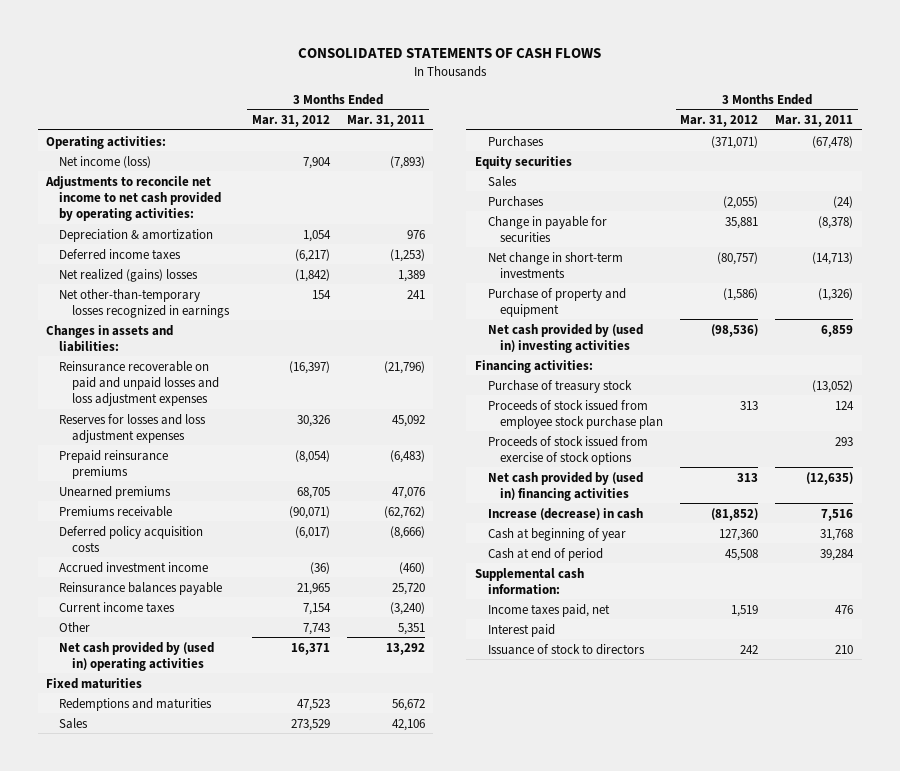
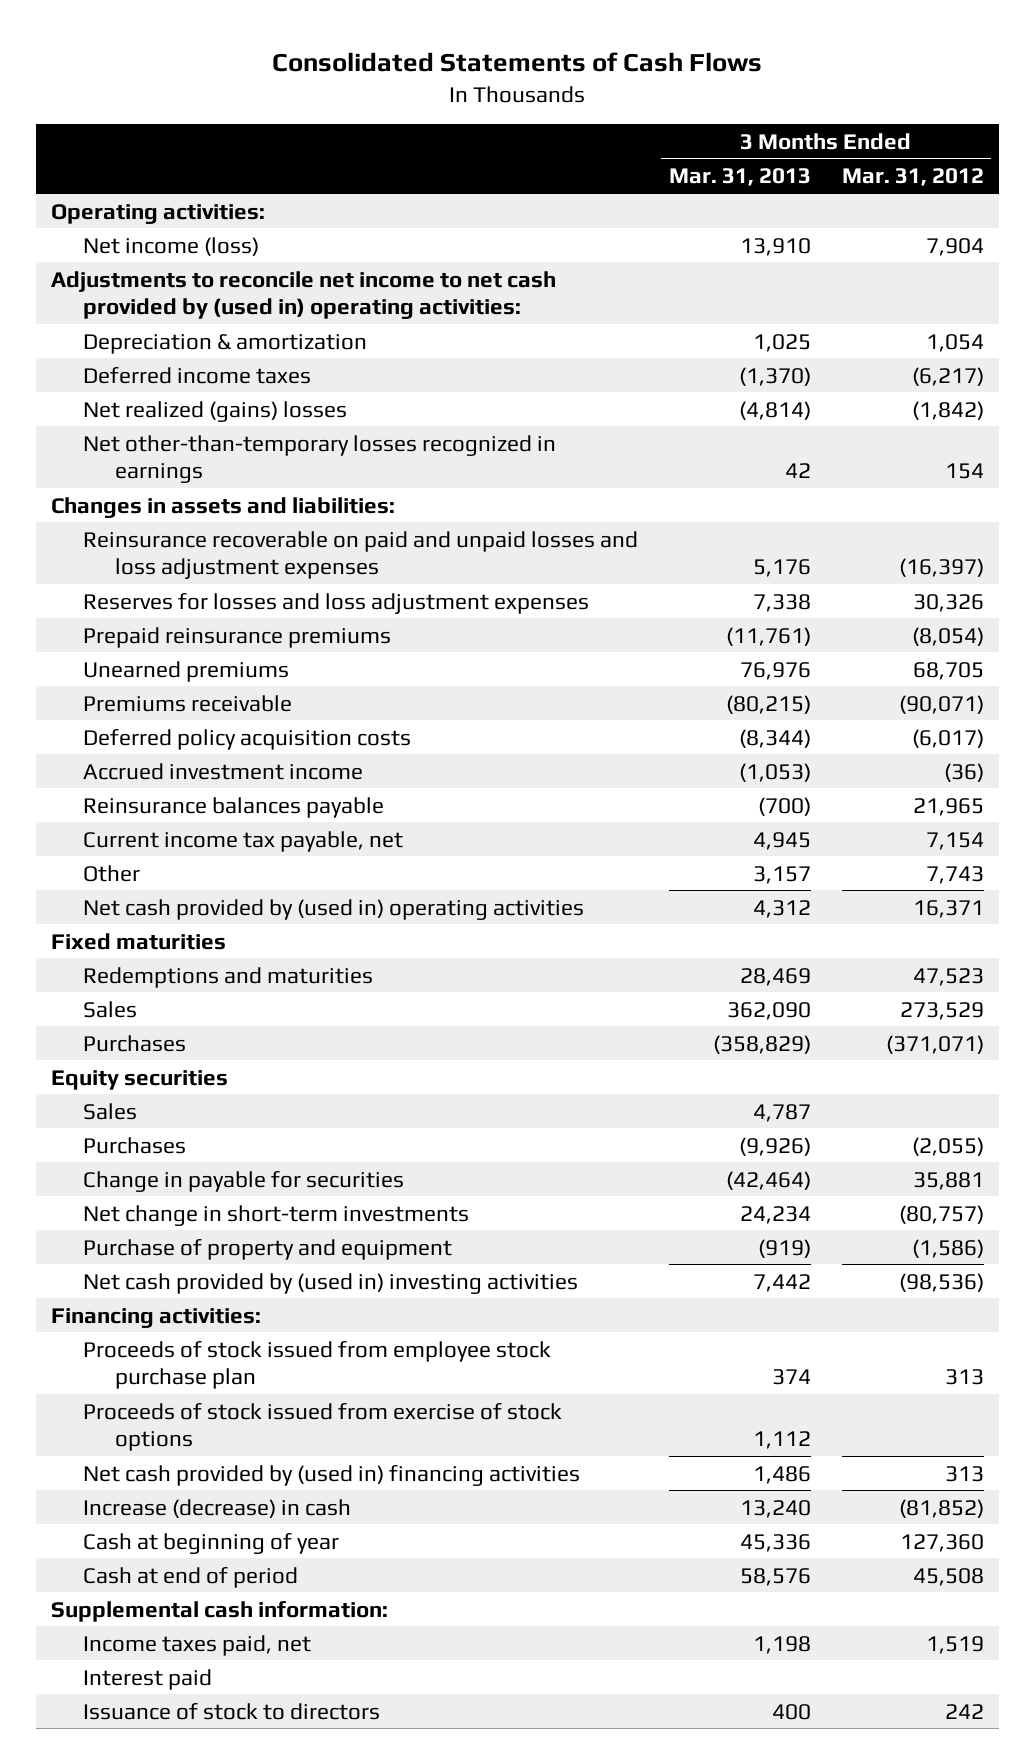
[297,48,601,59] CONSOLIDATED STATEMENTS OF CASH FLOWS -> [272,52,763,73] Consolidated Statements of Cash Flows
[346,115,425,128] Mar. 31, 2011 -> none
none -> [668,168,811,187] Mar. 31, 2013
[45,175,221,221] Adjustments to reconcile net income to net cash provided by operating activities: -> [51,270,557,319] Adjustments to reconcile net income to net cash provided by (used in) operating activities:
[58,601,175,613] Current income taxes -> [83,830,404,852] Current income tax payable, net
[487,379,632,393] Purchase of treasury stock -> none

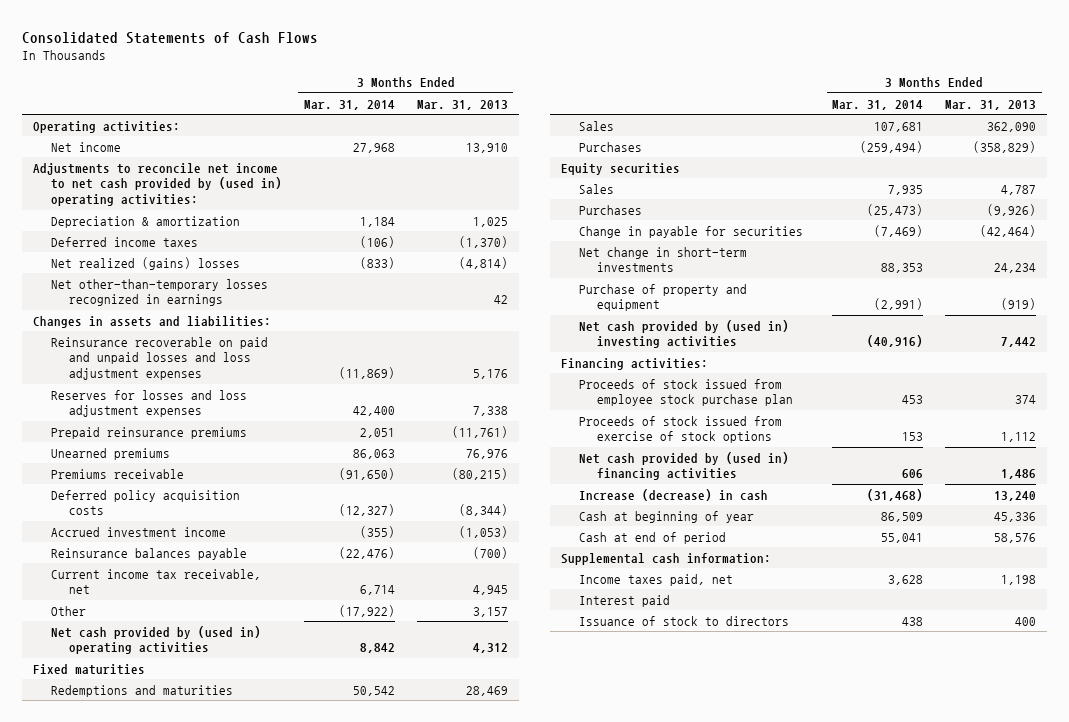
[841,168,984,187] Mar. 31, 2012 -> none
none -> [303,99,395,110] Mar. 31, 2014
[83,236,260,256] Net income (loss) -> [50,141,121,152] Net income
[83,830,404,852] Current income tax payable, net -> [50,568,261,595] Current income tax receivable, net

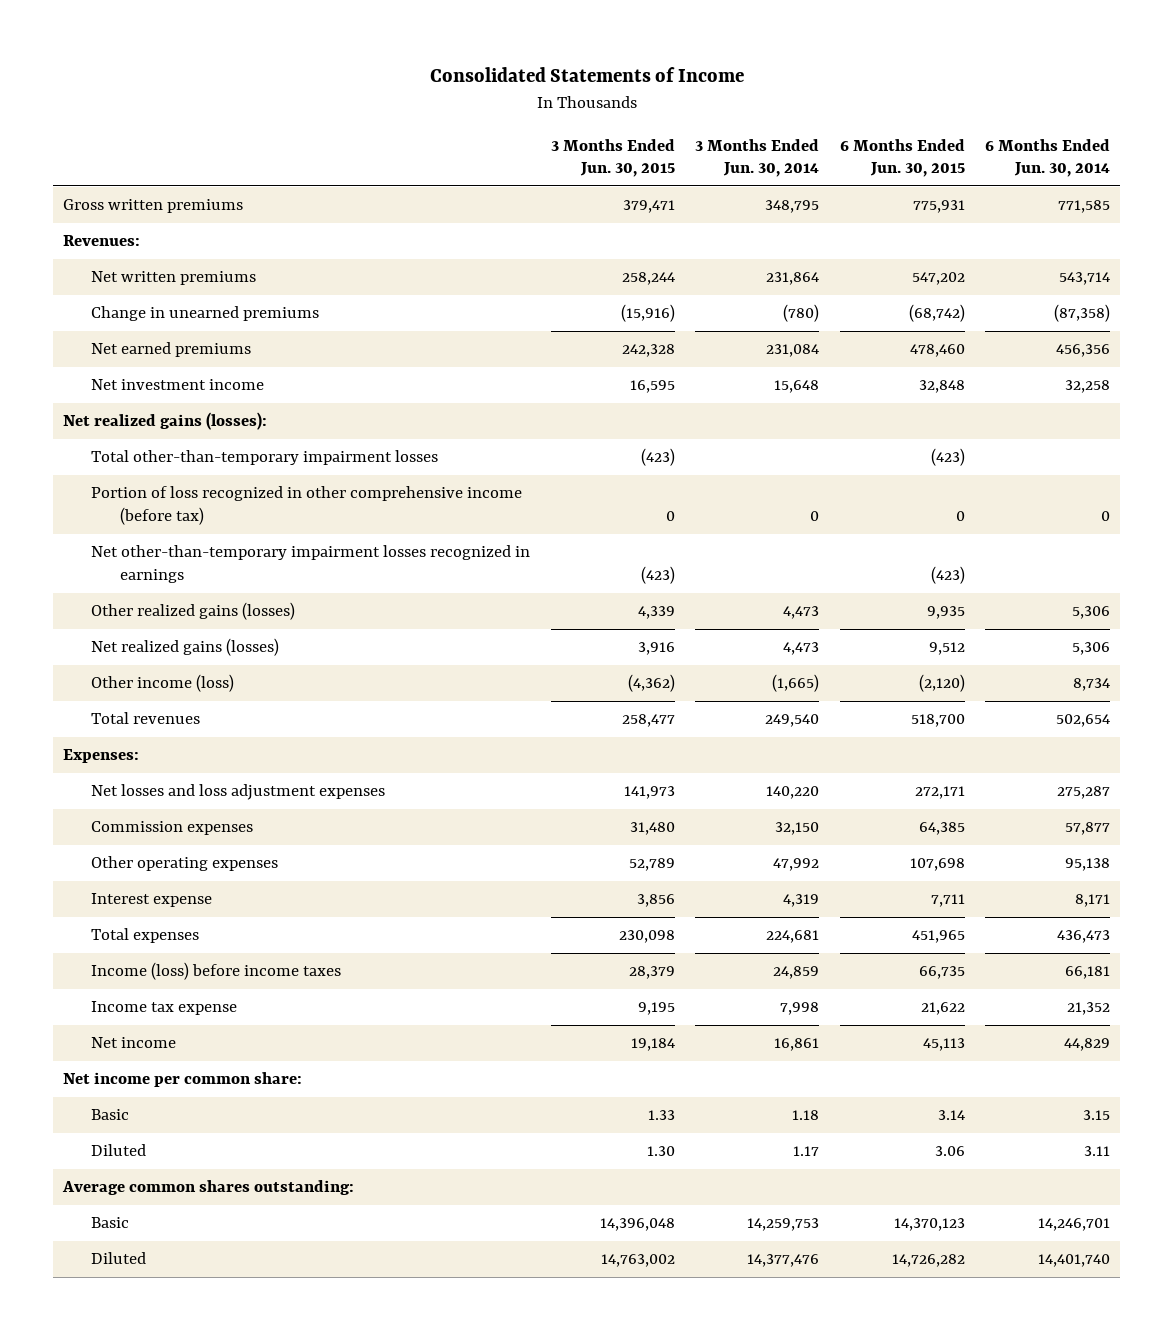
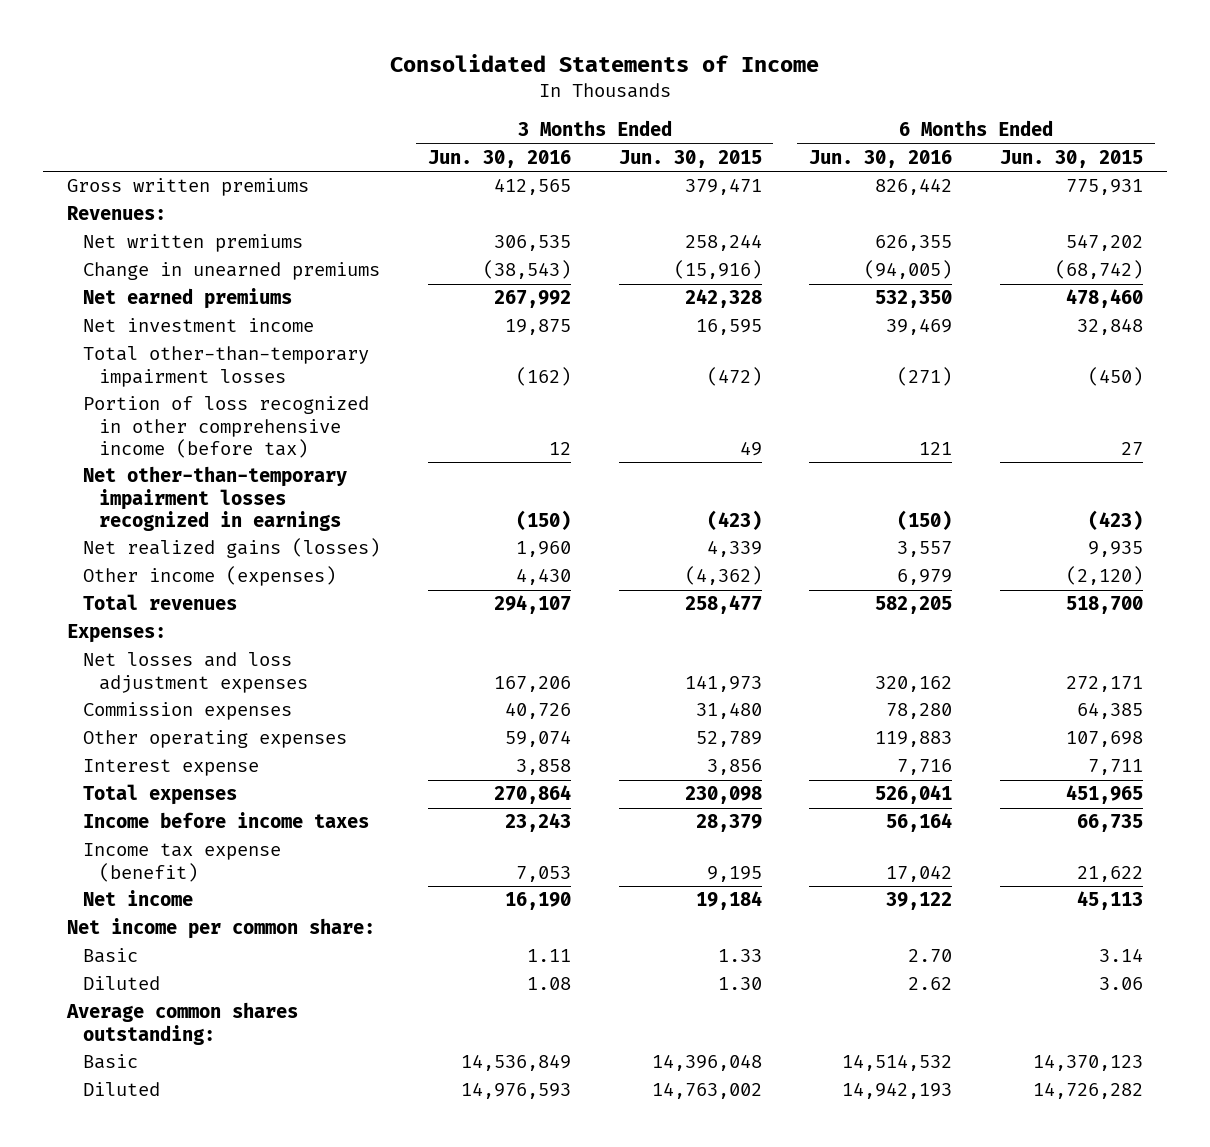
[695,138,820,178] 3 Months Ended Jun. 30, 2014 -> none
[985,138,1111,178] 6 Months Ended Jun. 30, 2014 -> none
none -> [427,149,571,168] Jun. 30, 2016
none -> [809,149,953,168] Jun. 30, 2016
[62,412,267,431] Net realized gains (losses): -> none
[640,448,675,467] (423) -> [706,366,762,386] (472)
[930,448,965,467] (423) -> [1087,366,1143,386] (450)
[665,511,675,522] 0 -> [739,440,762,456] 49
[955,511,965,522] 0 -> [1120,441,1143,455] 27
[91,602,296,621] Other realized gains (losses) -> none
[637,642,675,656] 3,916 -> [706,540,762,558] 4,339
[928,642,965,656] 9,512 -> [1087,541,1143,558] 9,935
[91,674,235,693] Other income (loss) -> [83,566,337,587] Other income (expenses)
[91,962,342,981] Income (loss) before income taxes -> [83,812,370,829] Income before income taxes
[91,1001,238,1016] Income tax expense -> [83,843,282,882] Income tax expense (benefit)

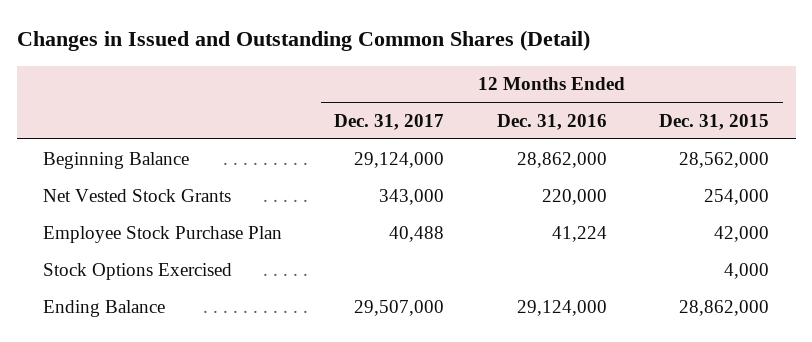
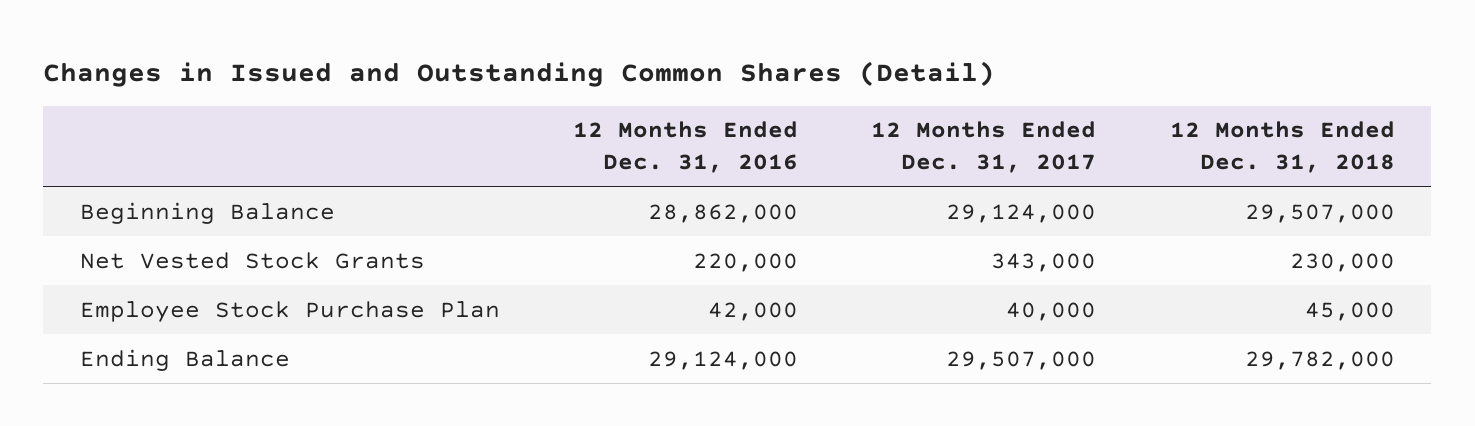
[659,113,770,130] Dec. 31, 2015 -> none
none -> [1169,121,1395,173] 12 Months Ended Dec. 31, 2018
[42,262,232,280] Stock Options Exercised -> none
[389,225,445,242] 40,488 -> [1006,301,1097,321] 40,000
[551,225,607,242] 41,224 -> [708,301,799,321] 42,000

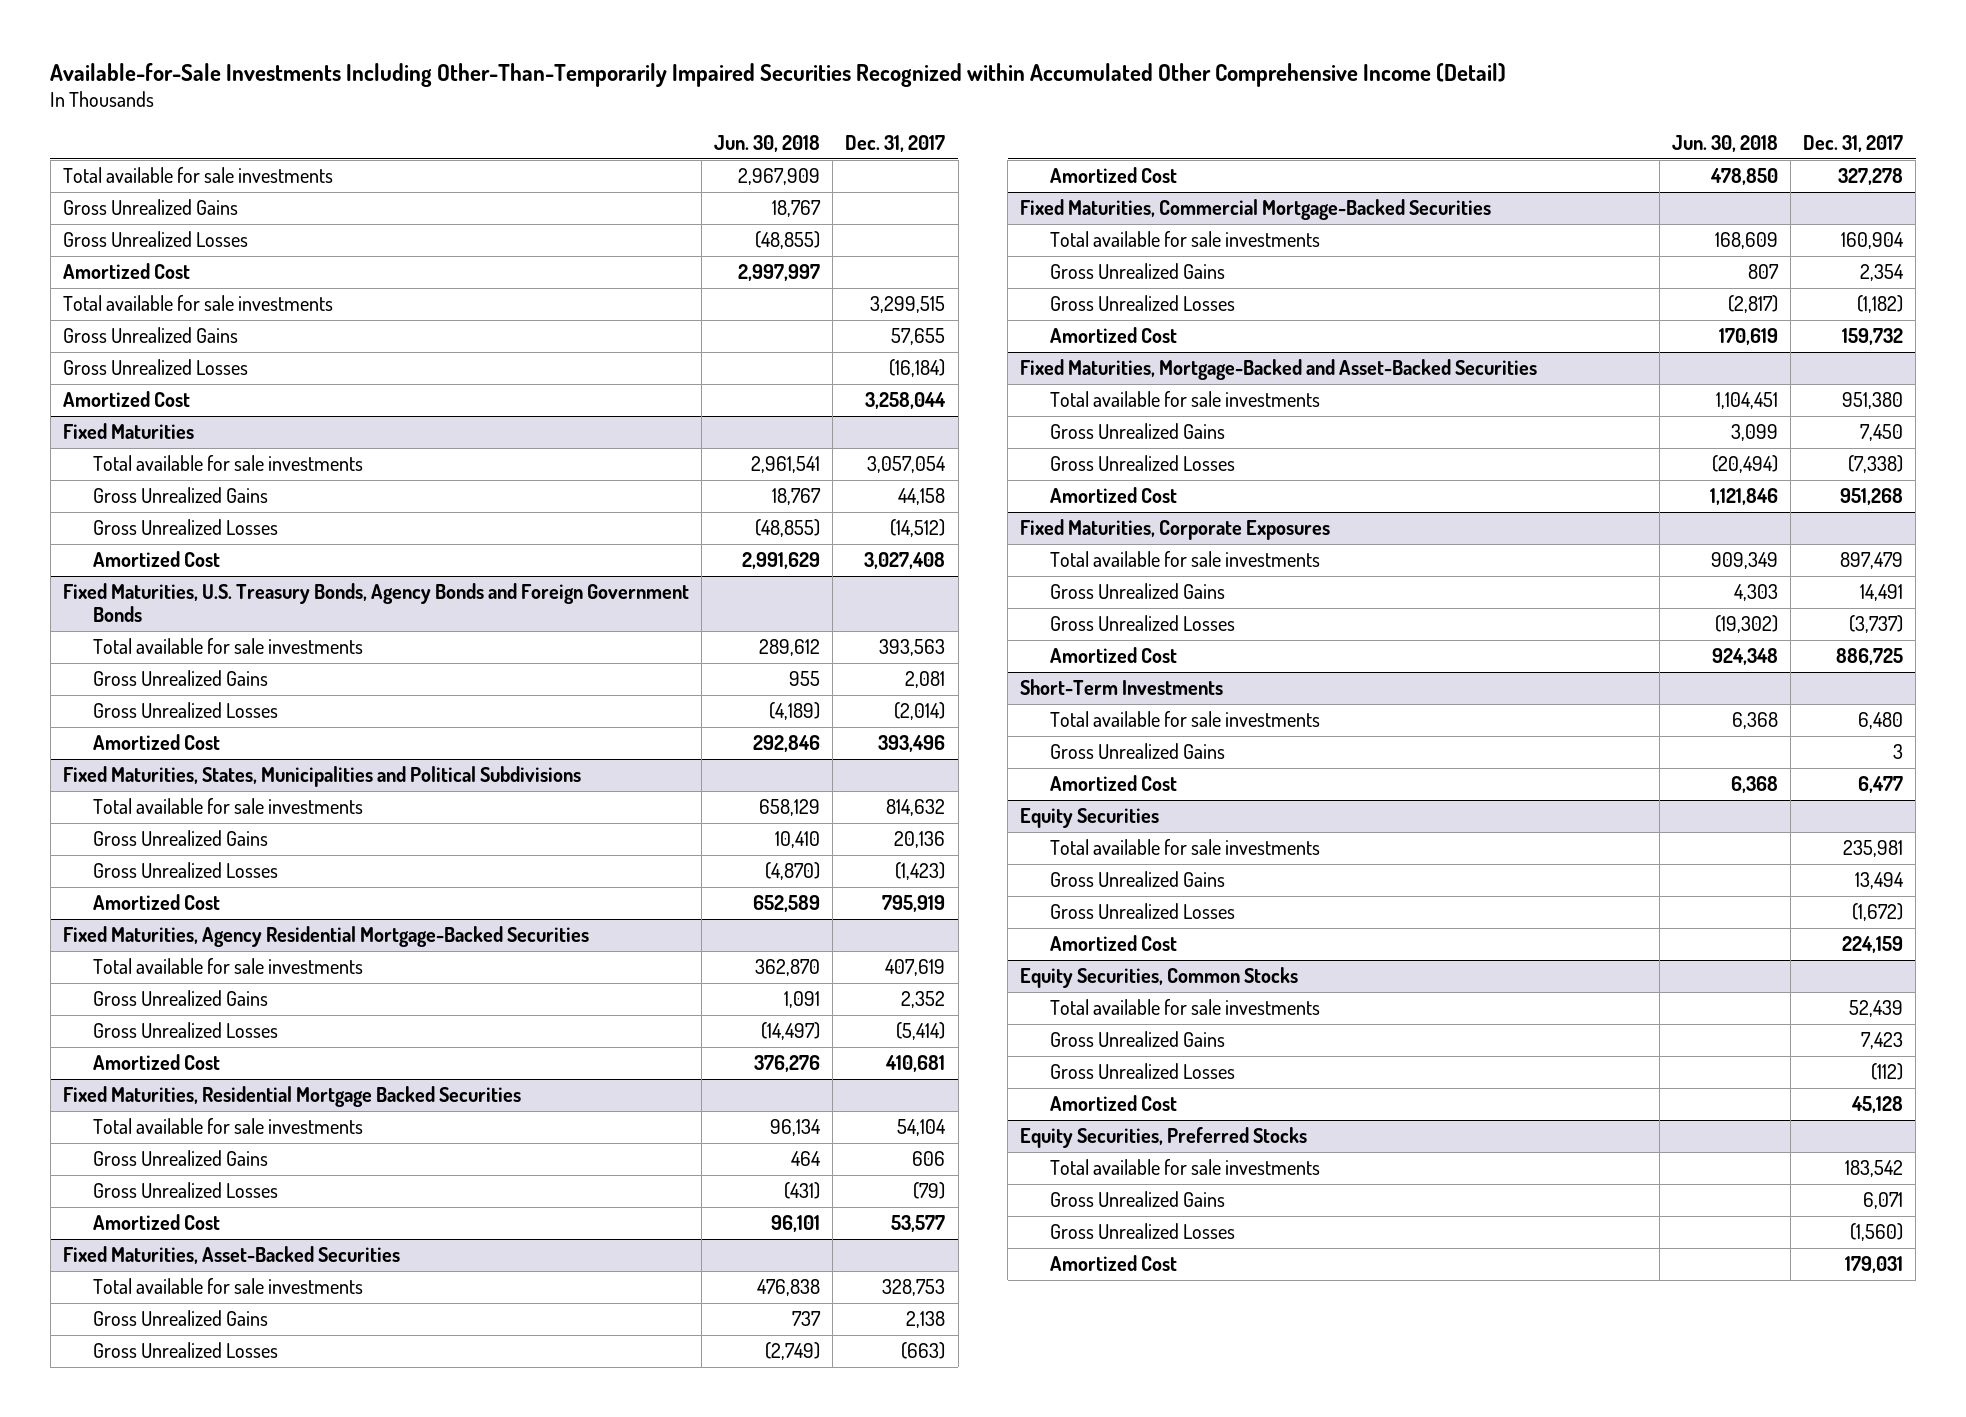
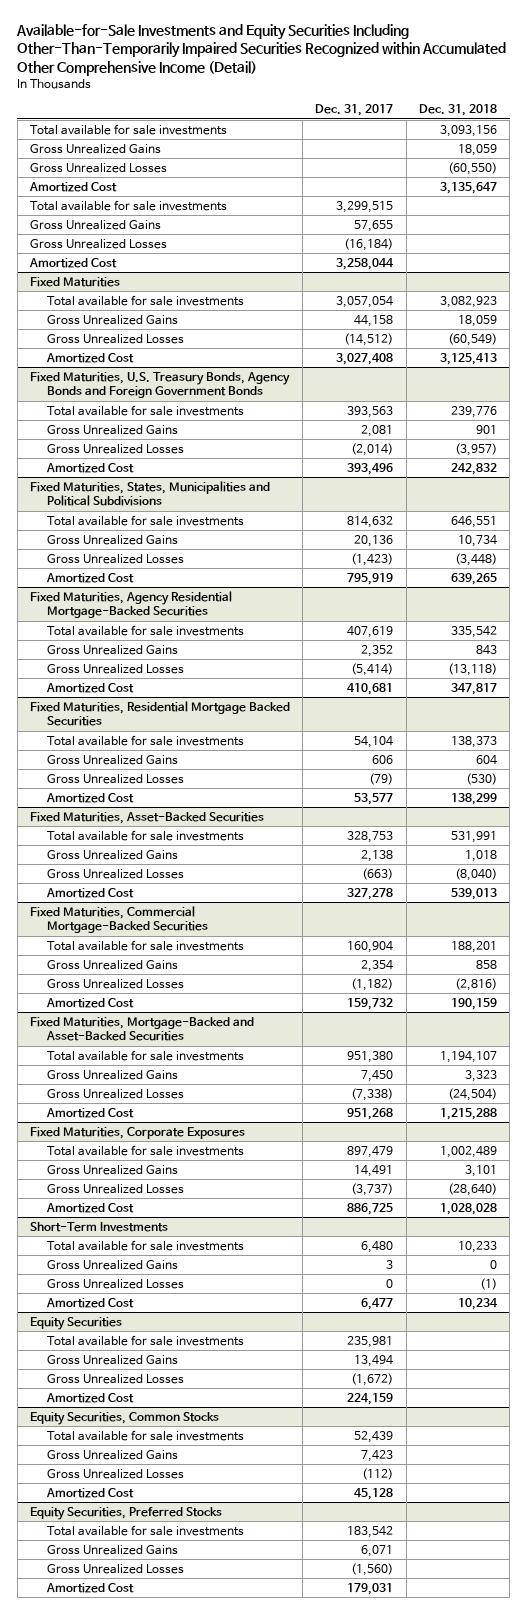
[50,62,1507,87] Available-for-Sale Investments Including Other-Than-Temporarily Impaired Securities Recognized within Accumulated Other Comprehensive Income (Detail) -> [16,24,507,76] Available-for-Sale Investments and Equity Securities Including Other-Than-Temporarily Impaired Securities Recognized within Accumulated Other Comprehensive Income (Detail)
[714,135,821,153] Jun. 30, 2018 -> none
none -> [418,104,497,117] Dec. 31, 2018
none -> [47,1278,185,1289] Gross Unrealized Losses

